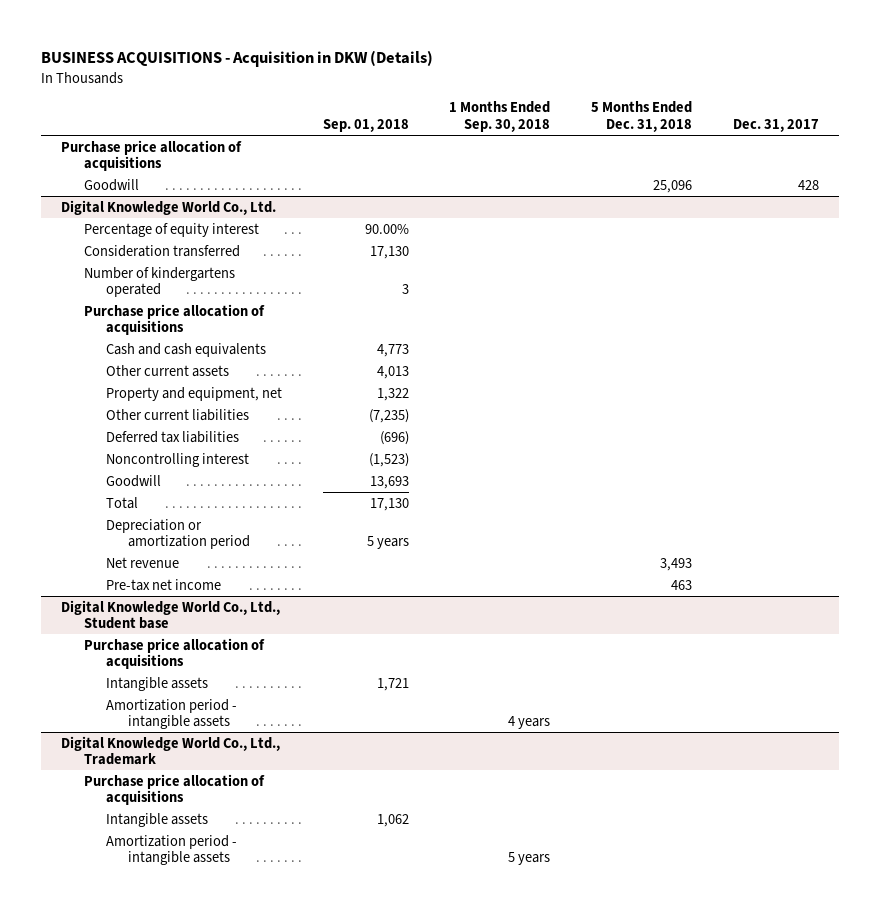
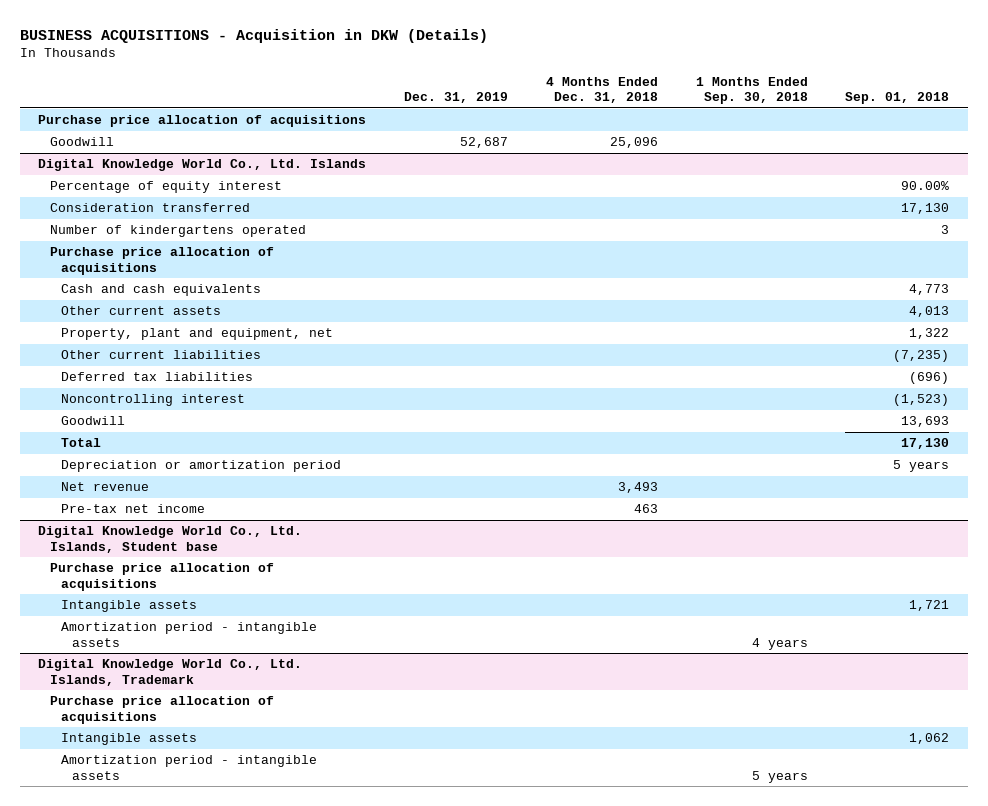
[591,101,693,133] 5 Months Ended Dec. 31, 2018 -> none
[732,119,819,133] Dec. 31, 2017 -> none
none -> [404,92,509,104] Dec. 31, 2019
none -> [545,76,658,104] 4 Months Ended Dec. 31, 2018
[61,199,277,215] Digital Knowledge World Co., Ltd. -> [38,159,367,172] Digital Knowledge World Co., Ltd. Islands
[106,386,283,401] Property and equipment, net -> [60,328,333,341] Property, plant and equipment, net
[61,599,281,630] Digital Knowledge World Co., Ltd., Student base -> [38,526,303,553] Digital Knowledge World Co., Ltd. Islands, Student base
[61,735,281,766] Digital Knowledge World Co., Ltd., Trademark -> [38,659,303,686] Digital Knowledge World Co., Ltd. Islands, Trademark

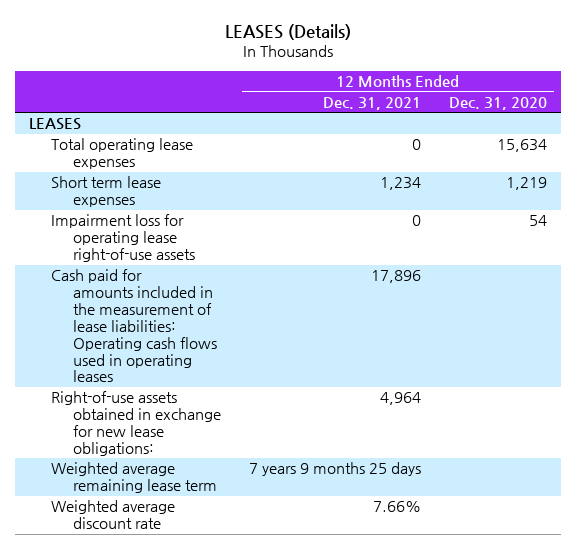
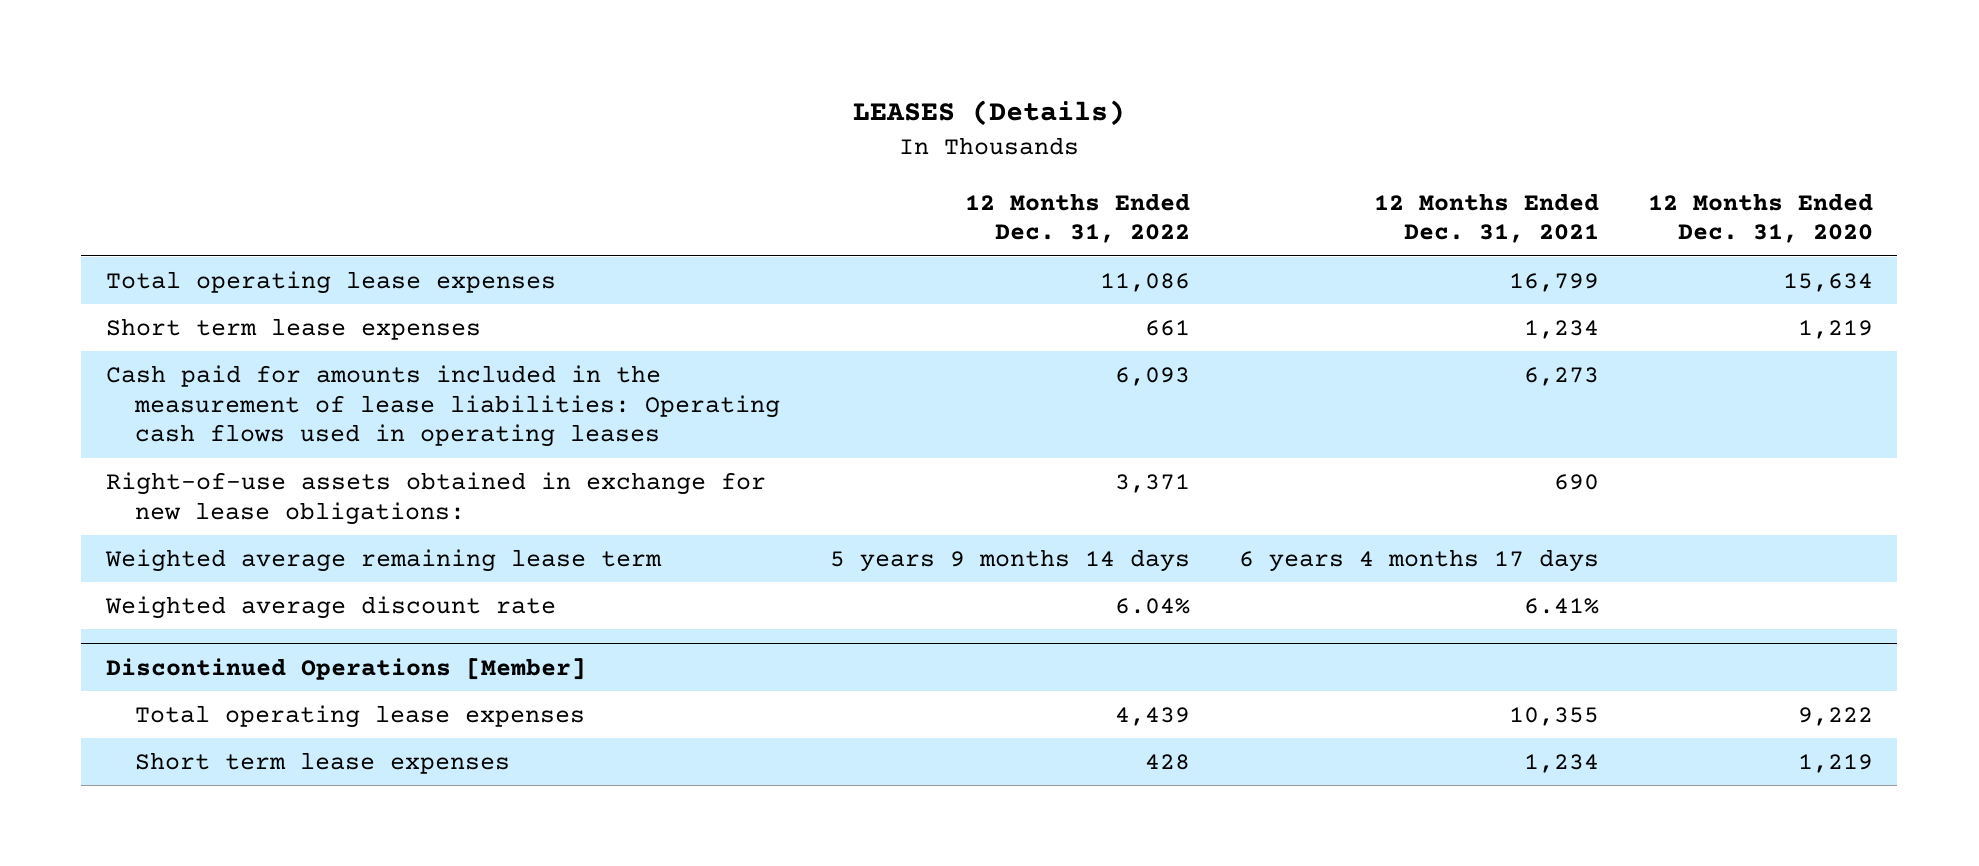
none -> [964,192,1190,244] 12 Months Ended Dec. 31, 2022
[29,118,82,131] LEASES -> none
[411,139,421,151] 0 -> [1508,272,1599,292] 16,799
[50,214,195,263] Impairment loss for operating lease right-of-use assets -> none
[370,270,421,284] 17,896 -> [1523,366,1599,386] 6,273
[379,392,421,406] 4,964 -> [1553,473,1599,490] 690
[248,462,421,477] 7 years 9 months 25 days -> [1238,548,1599,572] 6 years 4 months 17 days
[372,501,421,513] 7.66% -> [1523,597,1599,614] 6.41%
none -> [106,657,587,680] Discontinued Operations [Member]
none -> [135,704,586,728] Total operating lease expenses
none -> [135,751,511,774] Short term lease expenses

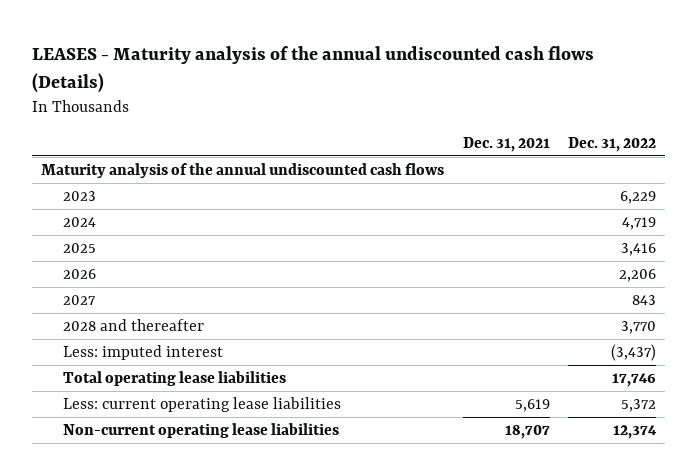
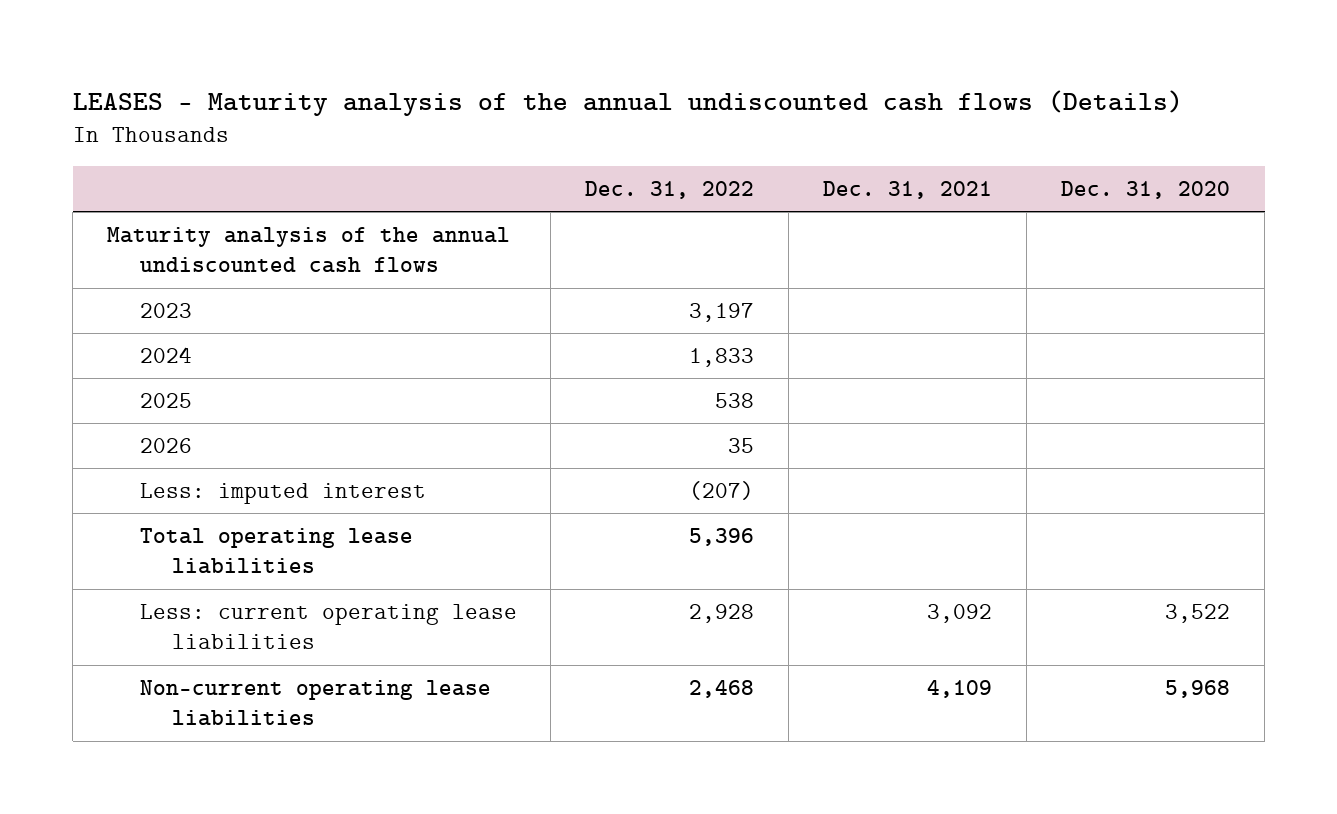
none -> [1061,180,1231,199] Dec. 31, 2020
[62,295,96,306] 2027 -> none
[62,319,204,332] 2028 and thereafter -> none
[620,191,657,205] 6,229 -> [689,303,755,323] 3,197
[622,217,657,231] 4,719 -> [689,348,755,368] 1,833
[621,243,657,257] 3,416 -> [715,393,755,409] 538
[619,269,657,283] 2,206 -> [728,438,755,454] 35
[611,344,657,362] (3,437) -> [689,481,755,501] (207)
[612,373,657,388] 17,746 -> [689,528,755,547] 5,396
[514,399,550,413] 5,619 -> [927,604,993,624] 3,092
[621,399,657,413] 5,372 -> [689,604,755,624] 2,928
[504,425,550,440] 18,707 -> [927,680,993,699] 4,109
[613,425,658,440] 12,374 -> [689,680,755,699] 2,468

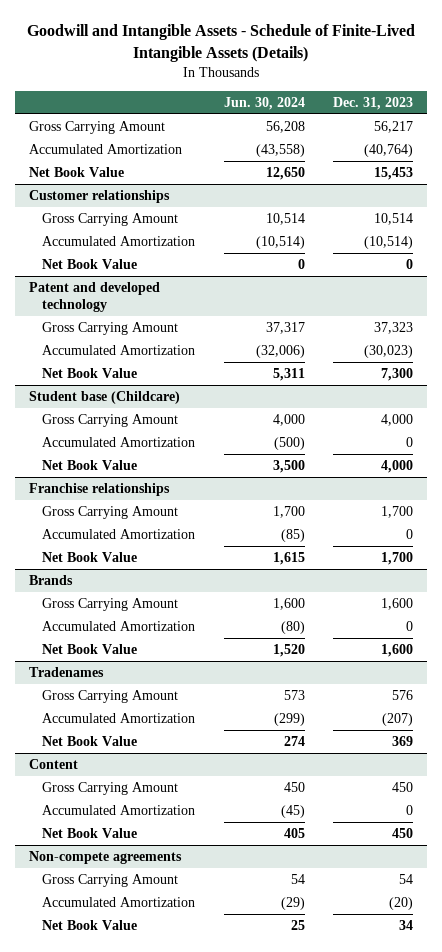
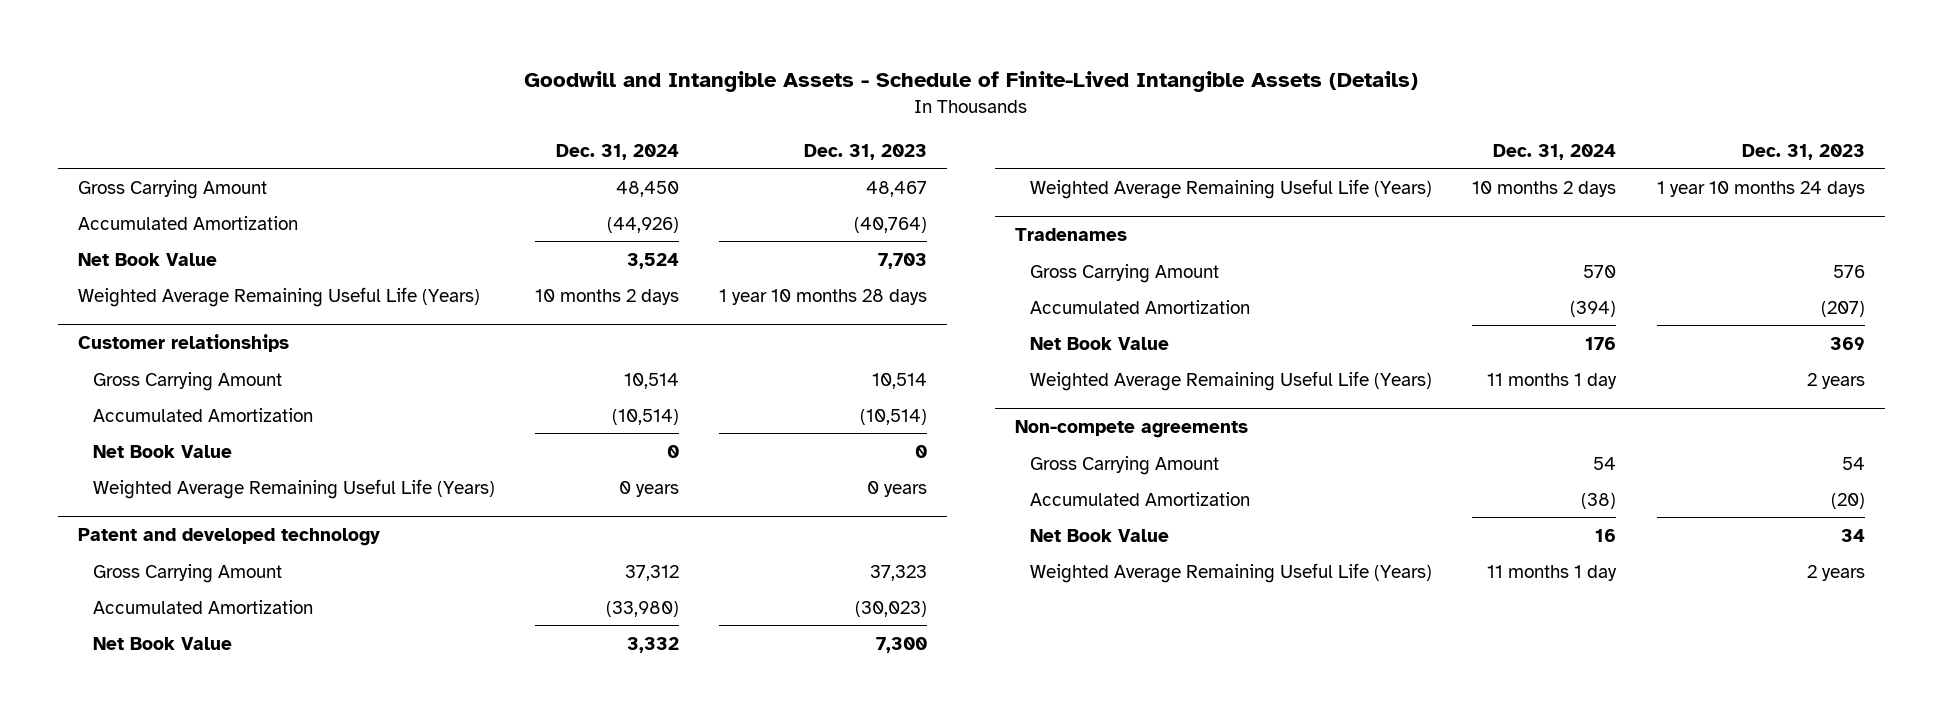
[223,97,305,111] Jun. 30, 2024 -> none
none -> [556,143,680,160] Dec. 31, 2024
[373,120,413,133] 56,217 -> [866,180,928,197] 48,467
[373,166,413,180] 15,453 -> [878,252,928,269] 7,703
none -> [77,286,480,307] Weighted Average Remaining Useful Life (Years)
none -> [92,478,495,499] Weighted Average Remaining Useful Life (Years)
[28,390,180,404] Student base (Childcare) -> none
[42,413,179,427] Gross Carrying Amount -> none
[42,436,196,447] Accumulated Amortization -> none
[42,459,138,470] Net Book Value -> none
[28,482,170,496] Franchise relationships -> none
[42,505,179,519] Gross Carrying Amount -> none
[42,528,196,539] Accumulated Amortization -> none
[42,551,138,562] Net Book Value -> none
[28,574,73,585] Brands -> none
[42,597,179,611] Gross Carrying Amount -> none
[42,620,196,631] Accumulated Amortization -> none
[42,643,138,654] Net Book Value -> none
none -> [1030,178,1433,199] Weighted Average Remaining Useful Life (Years)
[28,758,78,769] Content -> none
[42,781,179,795] Gross Carrying Amount -> none
[42,804,196,815] Accumulated Amortization -> none
[42,827,138,838] Net Book Value -> none
none -> [1030,370,1433,391] Weighted Average Remaining Useful Life (Years)
none -> [1030,562,1433,583] Weighted Average Remaining Useful Life (Years)

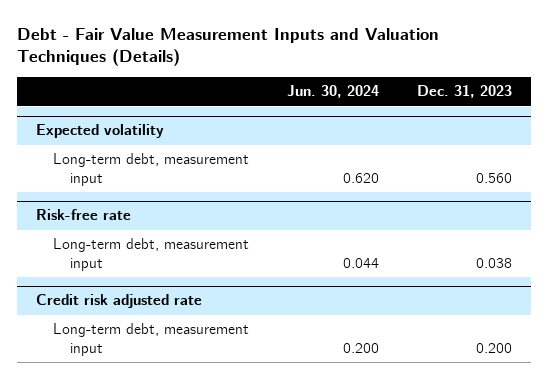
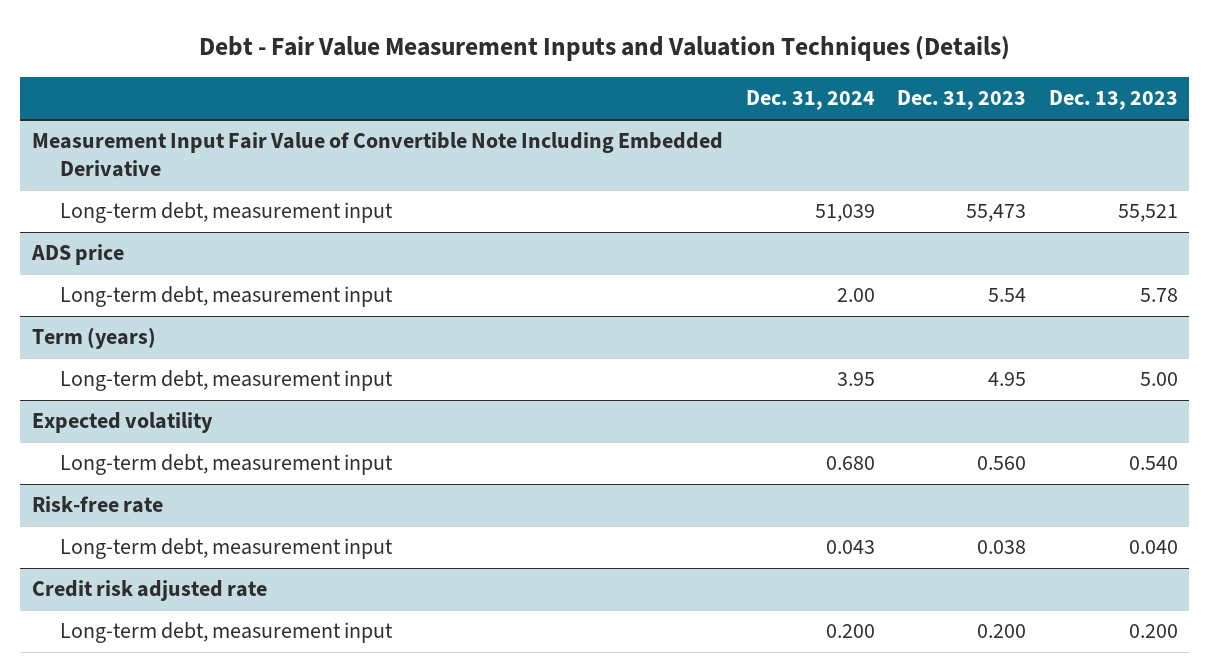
[287,85,380,99] Jun. 30, 2024 -> none
none -> [745,90,875,111] Dec. 31, 2024
none -> [1049,90,1179,111] Dec. 13, 2023
none -> [31,132,723,178] Measurement Input Fair Value of Convertible Note Including Embedded Derivative
none -> [60,202,394,224] Long-term debt, measurement input
none -> [30,244,124,266] ADS price
none -> [60,286,394,308] Long-term debt, measurement input
none -> [31,327,156,350] Term (years)
none -> [60,370,394,392] Long-term debt, measurement input

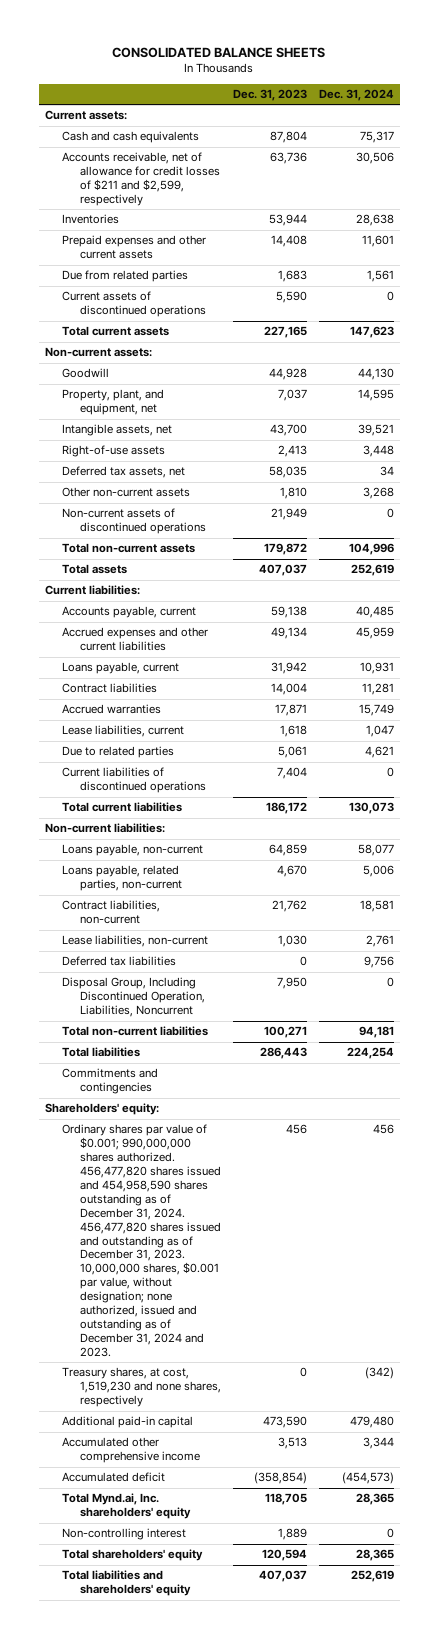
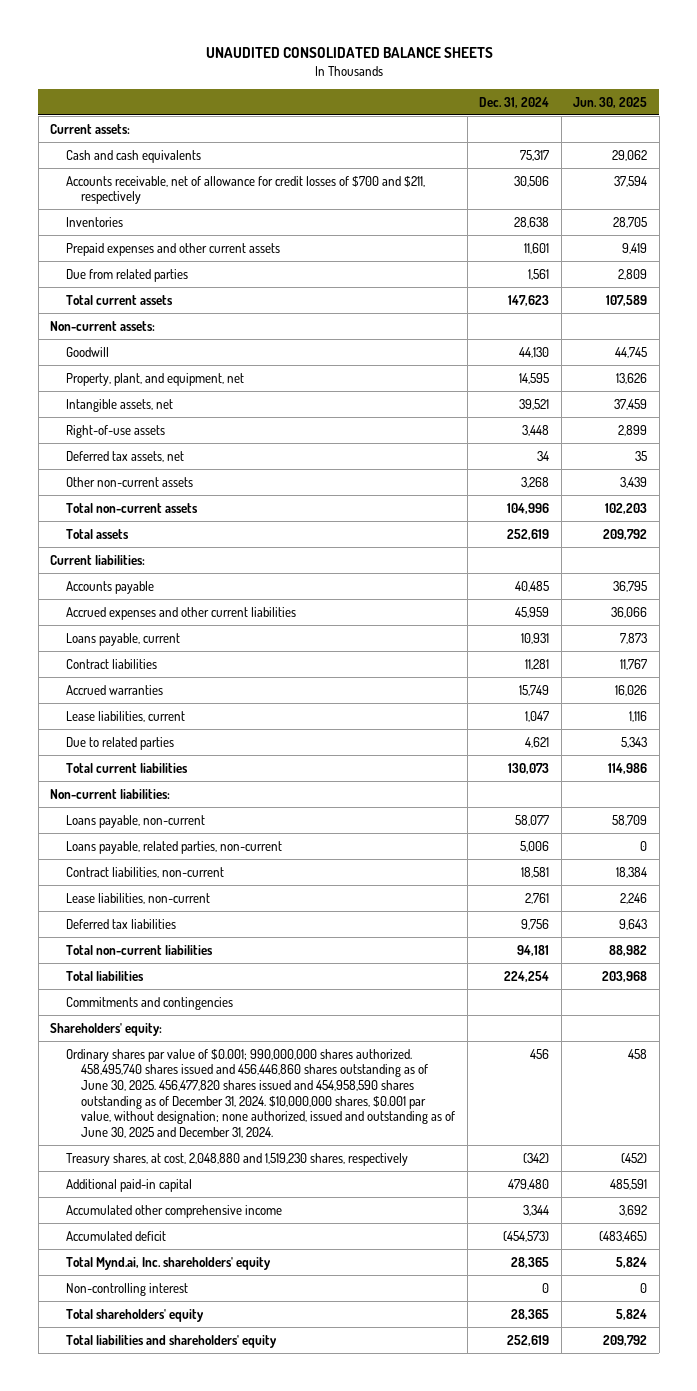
[112,46,326,58] CONSOLIDATED BALANCE SHEETS -> [205,47,493,59] UNAUDITED CONSOLIDATED BALANCE SHEETS
[232,89,307,102] Dec. 31, 2023 -> none
none -> [573,96,648,108] Jun. 30, 2025
[62,152,220,207] Accounts receivable, net of allowance for credit losses of $211 and $2,599, respectively -> [65,175,425,205] Accounts receivable, net of allowance for credit losses of $700 and $211, respectively
[62,291,206,318] Current assets of discontinued operations -> none
[62,508,206,535] Non-current assets of discontinued operations -> none
[62,606,197,619] Accounts payable, current -> [65,580,154,594] Accounts payable
[62,767,206,794] Current liabilities of discontinued operations -> none
[62,977,205,1018] Disposal Group, Including Discontinued Operation, Liabilities, Noncurrent -> none
[62,1124,221,1357] Ordinary shares par value of $0.001; 990,000,000 shares authorized. 456,477,820 shares issued and 454,958,590 shares outstanding as of December 31, 2024. 456,477,820 shares issued and outstanding as of December 31, 2023. 10,000,000 shares, $0.001 par value, without designation; none authorized, issued and outstanding as of December 31, 2024 and 2023. -> [65,1048,456,1139] Ordinary shares par value of $0.001; 990,000,000 shares authorized. 458,495,740 shares issued and 456,446,860 shares outstanding as of June 30, 2025. 456,477,820 shares issued and 454,958,590 shares outstanding as of December 31, 2024. $10,000,000 shares, $0.001 par value, without designation; none authorized, issued and outstanding as of June 30, 2025 and December 31, 2024.
[62,1367,221,1408] Treasury shares, at cost, 1,519,230 and none shares, respectively -> [65,1152,408,1166] Treasury shares, at cost, 2,048,880 and 1,519,230 shares, respectively

